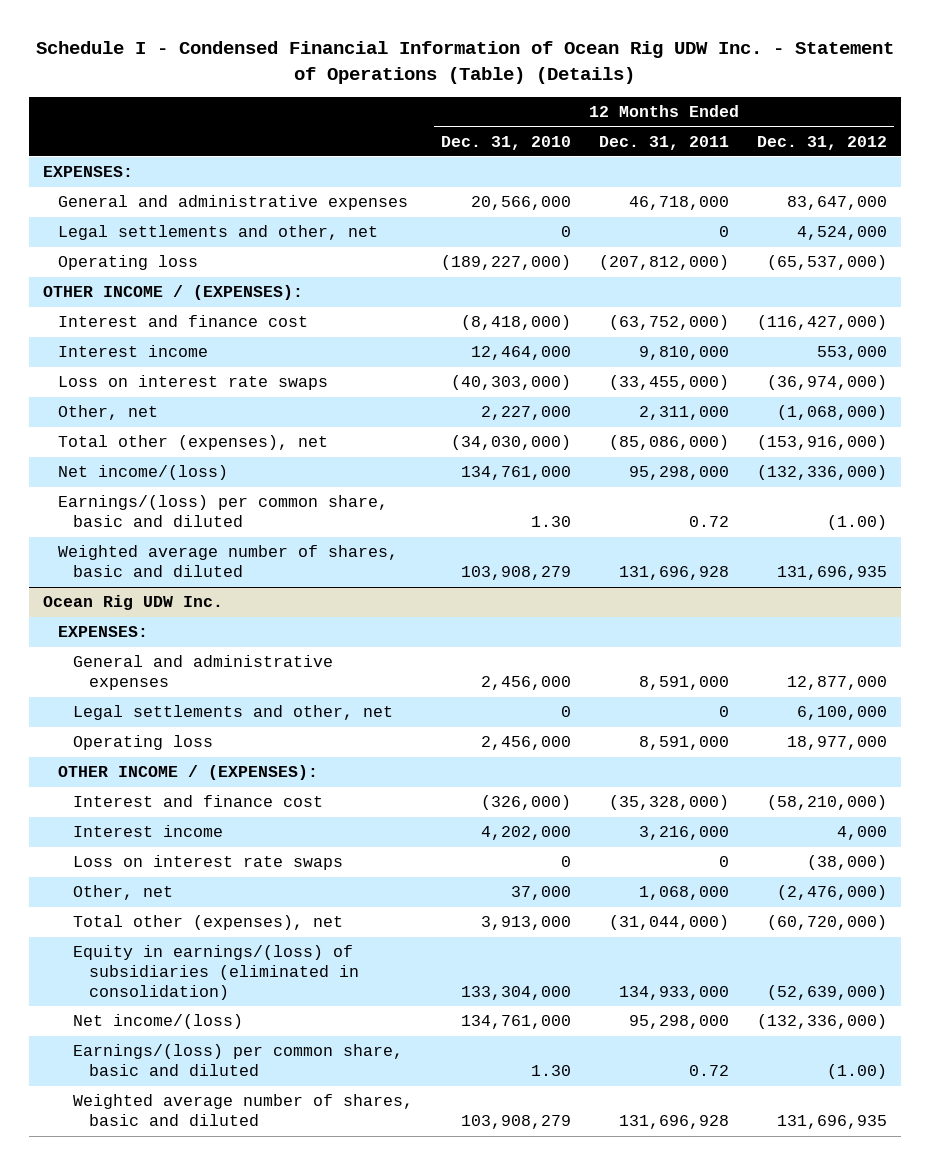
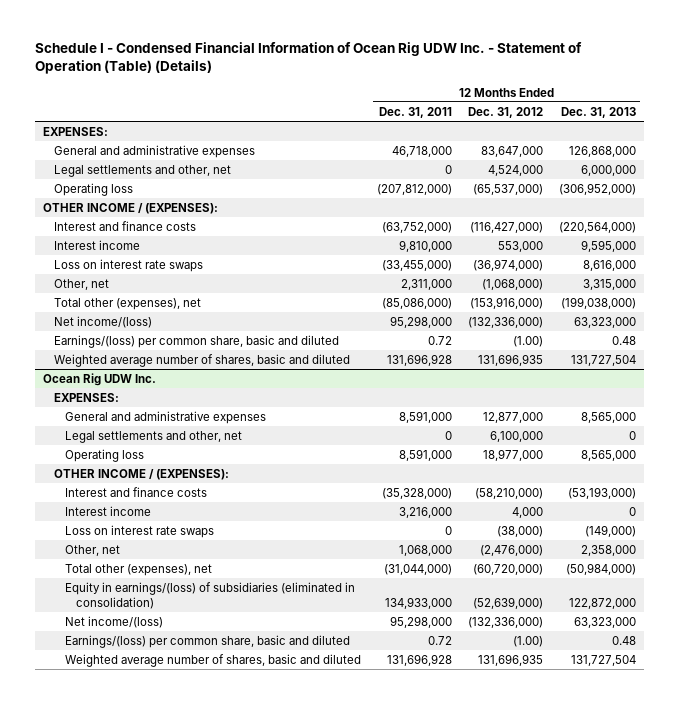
[35,41,894,85] Schedule I - Condensed Financial Information of Ocean Rig UDW Inc. - Statement of Operations (Table) (Details) -> [34,41,582,75] Schedule I - Condensed Financial Information of Ocean Rig UDW Inc. - Statement of Operation (Table) (Details)
[441,135,572,150] Dec. 31, 2010 -> none
none -> [561,106,637,118] Dec. 31, 2013
[58,315,309,328] Interest and finance cost -> [53,220,196,231] Interest and finance costs
[73,795,324,808] Interest and finance cost -> [65,486,208,497] Interest and finance costs

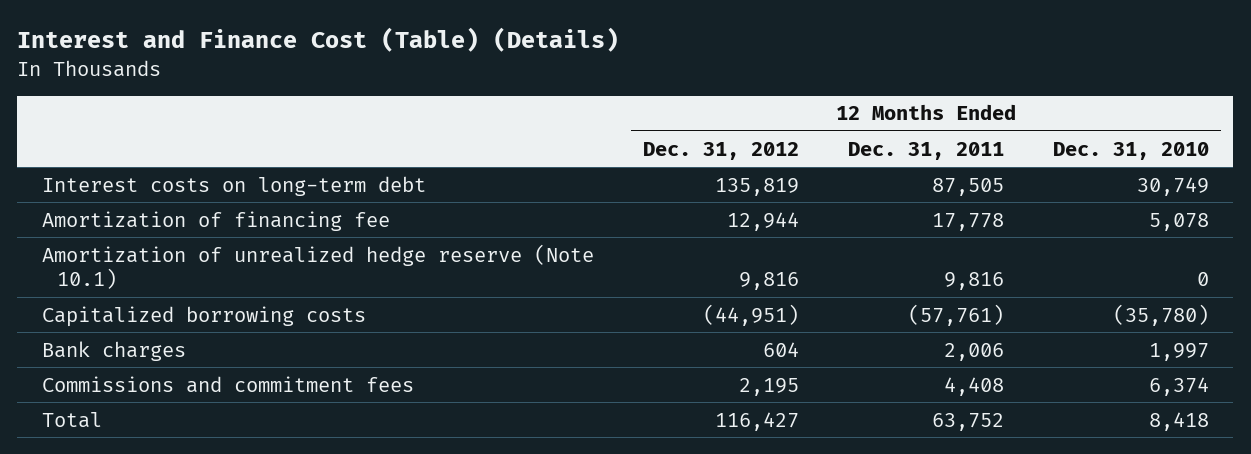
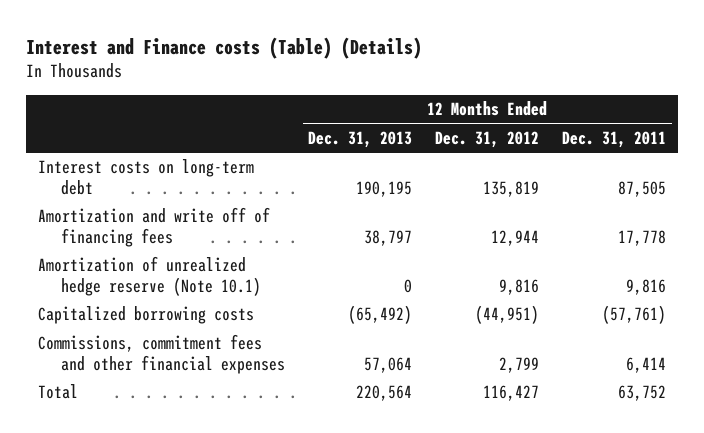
[17,27,620,53] Interest and Finance Cost (Table) (Details) -> [26,36,423,59] Interest and Finance costs (Table) (Details)
[1052,141,1209,160] Dec. 31, 2010 -> none
none -> [308,130,413,148] Dec. 31, 2013
[41,210,390,231] Amortization of financing fee -> [37,207,270,247] Amortization and write off of financing fees
[41,340,186,361] Bank charges -> none
[41,375,414,393] Commissions and commitment fees -> [37,334,286,374] Commissions, commitment fees and other financial expenses
[738,377,799,396] 2,195 -> [499,356,540,373] 2,799
[943,376,1004,396] 4,408 -> [626,356,667,373] 6,414

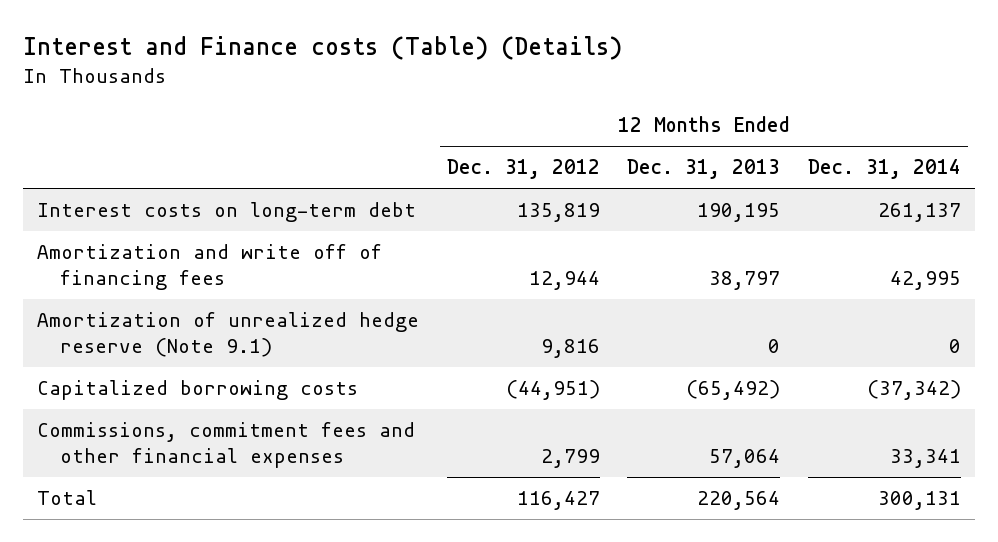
[562,130,667,148] Dec. 31, 2011 -> none
none -> [807,159,961,180] Dec. 31, 2014
[37,256,262,296] Amortization of unrealized hedge reserve (Note 10.1) -> [37,312,420,358] Amortization of unrealized hedge reserve (Note 9.1)

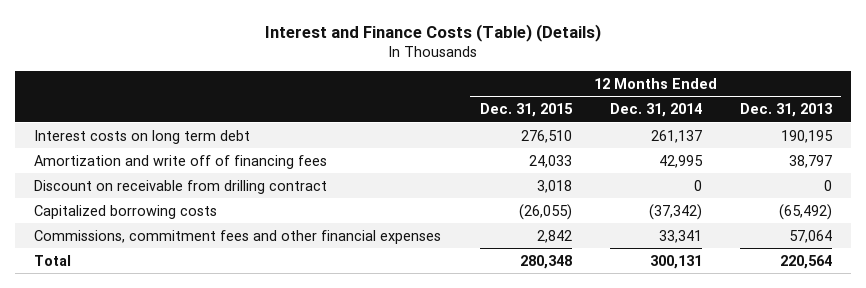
[23,36,623,61] Interest and Finance costs (Table) (Details) -> [265,23,602,42] Interest and Finance Costs (Table) (Details)
[446,159,600,180] Dec. 31, 2012 -> none
none -> [479,103,573,118] Dec. 31, 2015
[37,202,417,223] Interest costs on long-term debt -> [34,129,251,144] Interest costs on long term debt
[37,312,420,358] Amortization of unrealized hedge reserve (Note 9.1) -> none
none -> [34,179,328,194] Discount on receivable from drilling contract

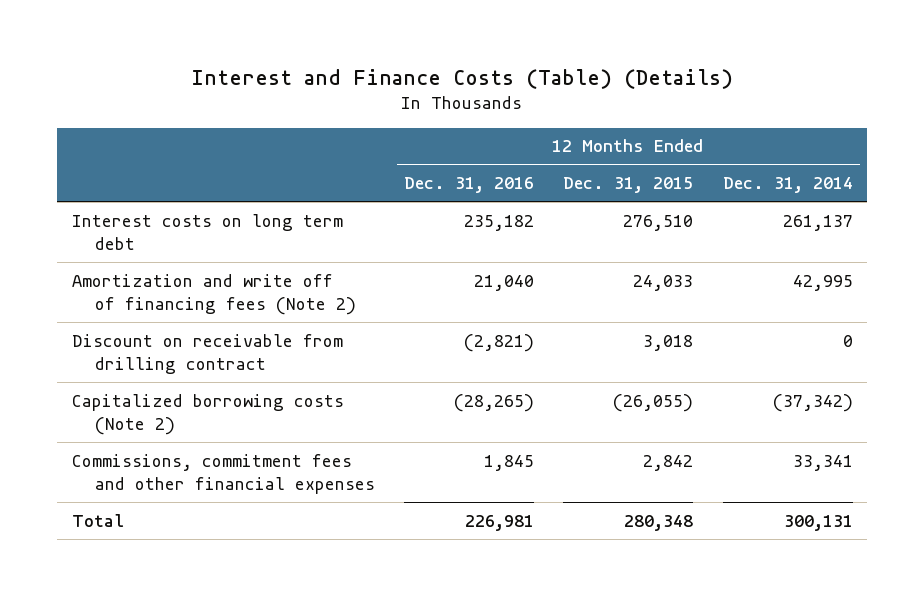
[739,103,832,118] Dec. 31, 2013 -> none
none -> [404,176,535,193] Dec. 31, 2016
[34,154,328,169] Amortization and write off of financing fees -> [71,273,356,315] Amortization and write off of financing fees (Note 2)
[34,204,218,219] Capitalized borrowing costs -> [71,393,344,435] Capitalized borrowing costs (Note 2)

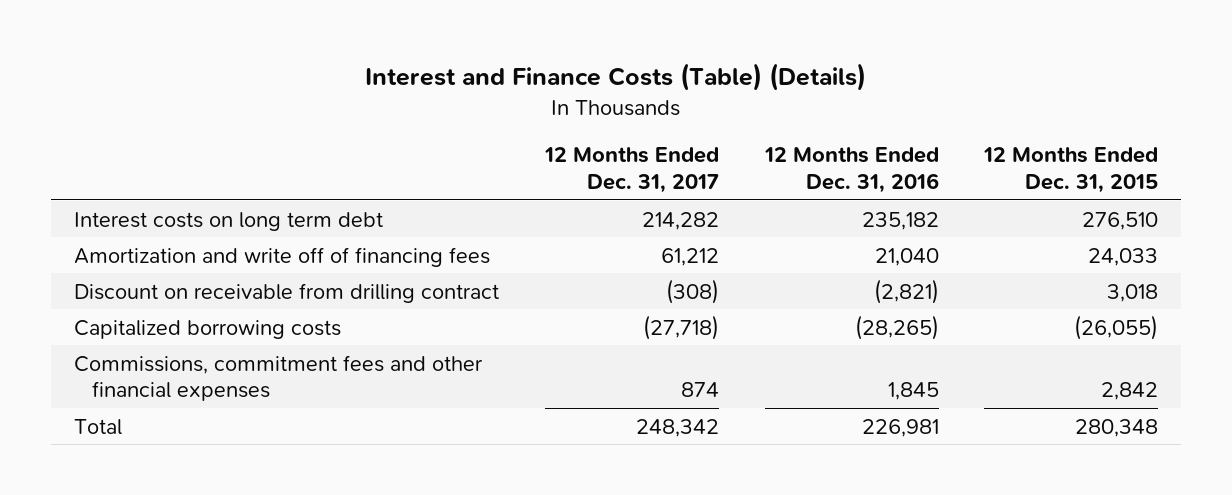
[722,176,853,193] Dec. 31, 2014 -> none
none -> [543,147,719,194] 12 Months Ended Dec. 31, 2017
[71,273,356,315] Amortization and write off of financing fees (Note 2) -> [74,246,491,267] Amortization and write off of financing fees
[71,393,344,435] Capitalized borrowing costs (Note 2) -> [74,319,342,339] Capitalized borrowing costs

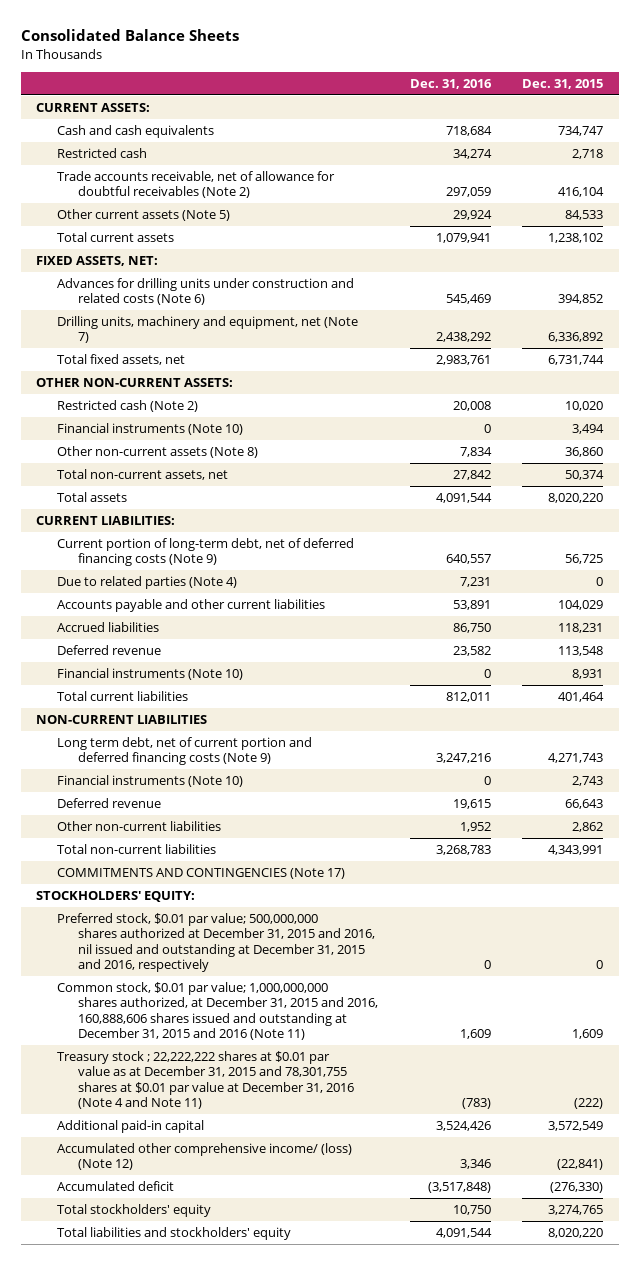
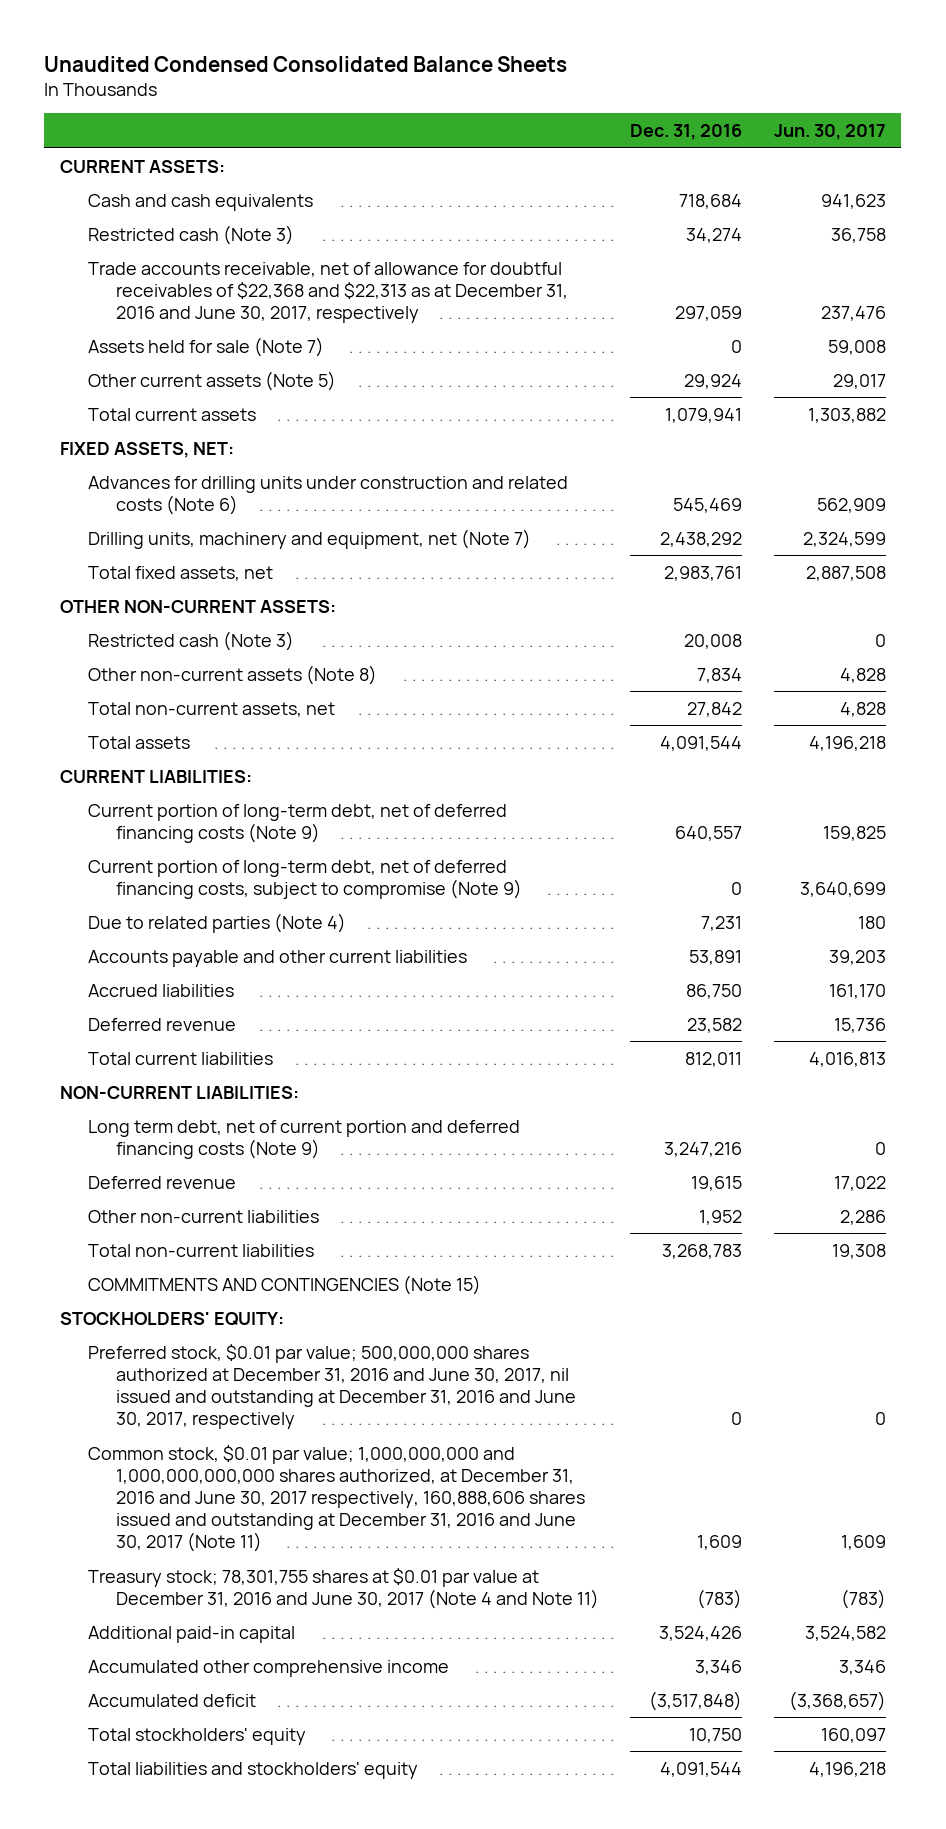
[20,29,239,42] Consolidated Balance Sheets -> [44,55,568,72] Unaudited Condensed Consolidated Balance Sheets
[521,79,603,90] Dec. 31, 2015 -> none
none -> [773,124,886,141] Jun. 30, 2017
[57,147,148,158] Restricted cash -> [87,224,294,245] Restricted cash (Note 3)
[57,170,336,199] Trade accounts receivable, net of allowance for doubtful receivables (Note 2) -> [87,261,568,323] Trade accounts receivable, net of allowance for doubtful receivables of $22,368 and $22,313 as at December 31, 2016 and June 30, 2017, respectively
none -> [87,336,324,357] Assets held for sale (Note 7)
[57,422,244,435] Financial instruments (Note 10) -> none
[57,399,199,412] Restricted cash (Note 2) -> [87,630,294,651] Restricted cash (Note 3)
none -> [87,859,522,899] Current portion of long-term debt, net of deferred financing costs, subject to compromise (Note 9)
[57,667,244,680] Financial instruments (Note 10) -> none
[36,714,208,724] NON-CURRENT LIABILITIES -> [59,1085,299,1099] NON-CURRENT LIABILITIES:
[57,774,244,787] Financial instruments (Note 10) -> none
[57,867,346,879] COMMITMENTS AND CONTINGENCIES (Note 17) -> [87,1274,481,1295] COMMITMENTS AND CONTINGENCIES (Note 15)
[57,912,376,972] Preferred stock, $0.01 par value; 500,000,000 shares authorized at December 31, 2015 and 2016, nil issued and outstanding at December 31, 2015 and 2016, respectively -> [87,1343,576,1429] Preferred stock, $0.01 par value; 500,000,000 shares authorized at December 31, 2016 and June 30, 2017, nil issued and outstanding at December 31, 2016 and June 30, 2017, respectively
[57,981,379,1040] Common stock, $0.01 par value; 1,000,000,000 shares authorized, at December 31, 2015 and 2016, 160,888,606 shares issued and outstanding at December 31, 2015 and 2016 (Note 11) -> [87,1444,585,1552] Common stock, $0.01 par value; 1,000,000,000 and 1,000,000,000,000 shares authorized, at December 31, 2016 and June 30, 2017 respectively, 160,888,606 shares issued and outstanding at December 31, 2016 and June 30, 2017 (Note 11)
[57,1050,355,1109] Treasury stock ; 22,222,222 shares at $0.01 par value as at December 31, 2015 and 78,301,755 shares at $0.01 par value at December 31, 2016 (Note 4 and Note 11) -> [87,1567,599,1609] Treasury stock; 78,301,755 shares at $0.01 par value at December 31, 2016 and June 30, 2017 (Note 4 and Note 11)
[57,1142,353,1171] Accumulated other comprehensive income/ (loss) (Note 12) -> [87,1659,449,1677] Accumulated other comprehensive income

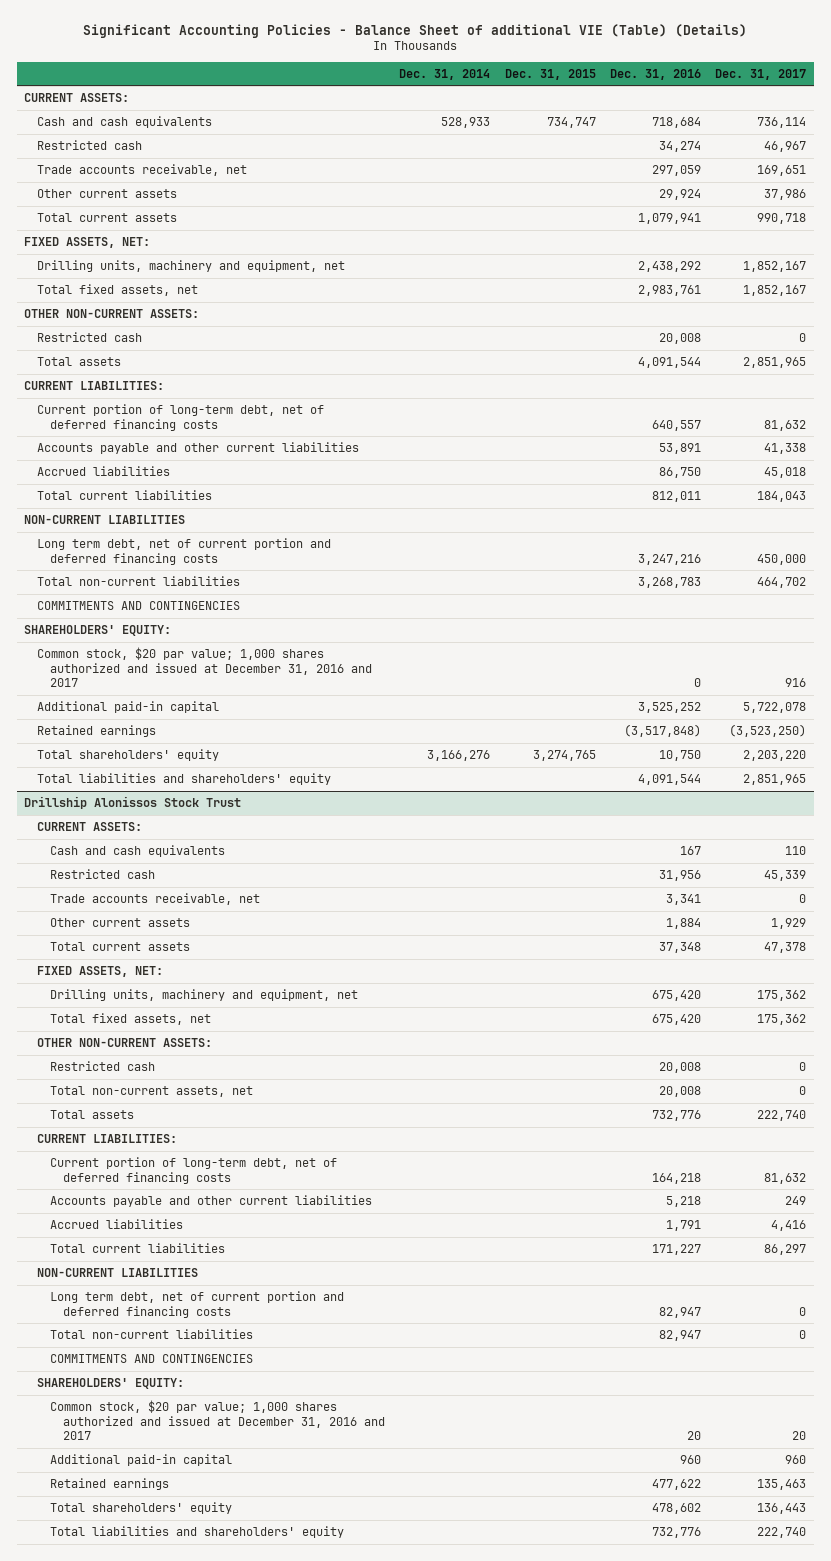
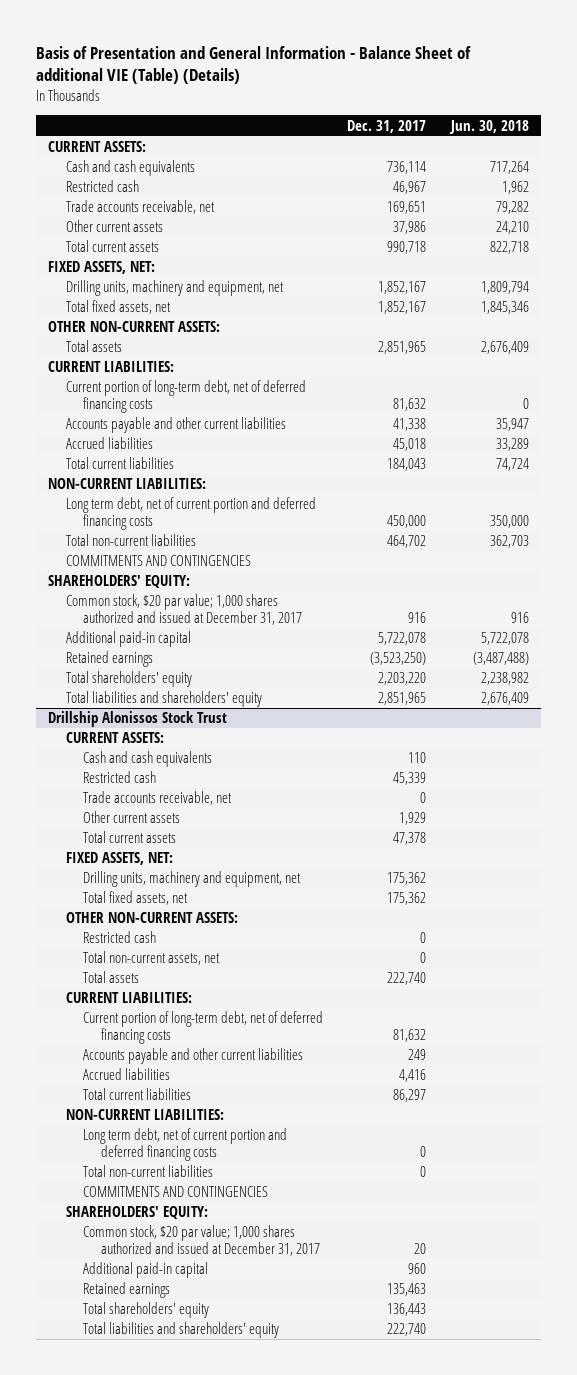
[83,23,748,38] Significant Accounting Policies - Balance Sheet of additional VIE (Table) (Details) -> [36,45,472,85] Basis of Presentation and General Information - Balance Sheet of additional VIE (Table) (Details)
[399,68,491,80] Dec. 31, 2014 -> none
[504,68,596,80] Dec. 31, 2015 -> none
[610,68,702,80] Dec. 31, 2016 -> none
none -> [448,119,529,134] Jun. 30, 2018
[37,331,143,342] Restricted cash -> none
[24,514,186,524] NON-CURRENT LIABILITIES -> [48,478,207,490] NON-CURRENT LIABILITIES:
[37,646,372,688] Common stock, $20 par value; 1,000 shares authorized and issued at December 31, 2016 and 2017 -> [65,594,303,626] Common stock, $20 par value; 1,000 shares authorized and issued at December 31, 2017
[37,1267,199,1277] NON-CURRENT LIABILITIES -> [65,1109,224,1121] NON-CURRENT LIABILITIES:
[49,1399,385,1441] Common stock, $20 par value; 1,000 shares authorized and issued at December 31, 2016 and 2017 -> [83,1225,320,1257] Common stock, $20 par value; 1,000 shares authorized and issued at December 31, 2017

